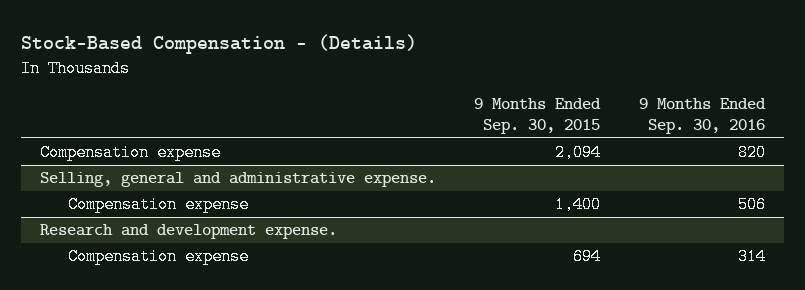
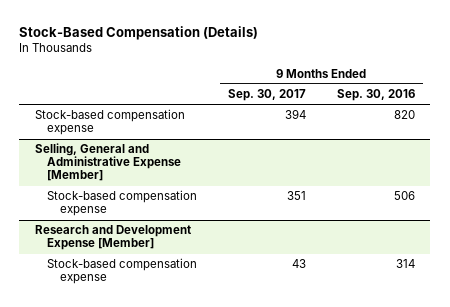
[21,33,418,54] Stock-Based Compensation - (Details) -> [19,25,259,40] Stock-Based Compensation (Details)
[474,98,602,135] 9 Months Ended Sep. 30, 2015 -> none
none -> [228,89,307,102] Sep. 30, 2017
[40,144,222,162] Compensation expense -> [34,109,185,136] Stock-based compensation expense
[40,172,437,188] Selling, general and administrative expense. -> [34,143,182,182] Selling, General and Administrative Expense [Member]
[68,196,250,214] Compensation expense -> [47,190,198,217] Stock-based compensation expense
[40,224,338,240] Research and development expense. -> [34,225,191,251] Research and Development Expense [Member]
[68,248,250,266] Compensation expense -> [47,258,198,285] Stock-based compensation expense

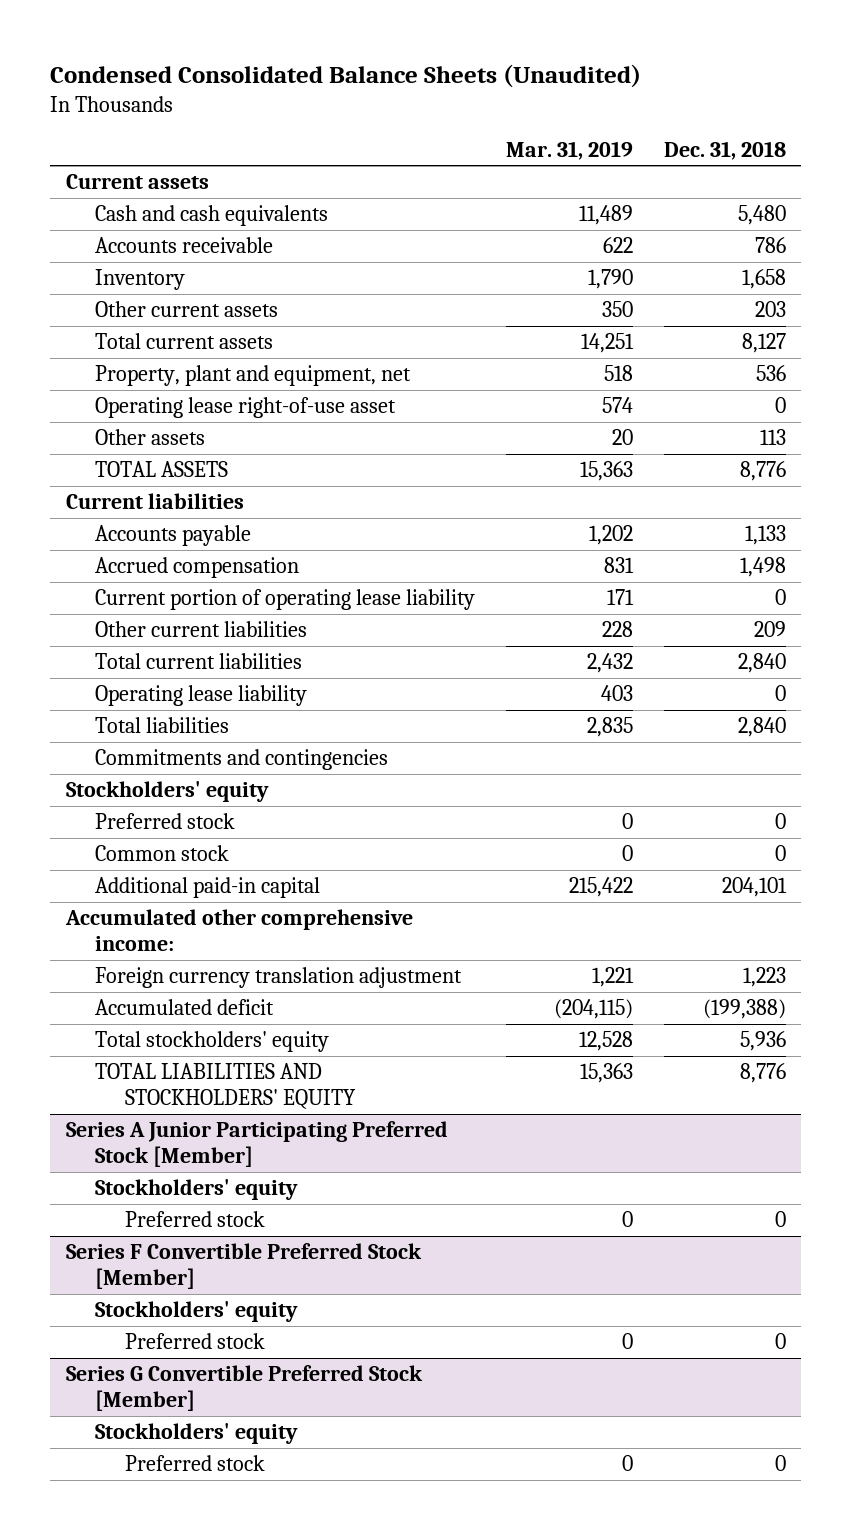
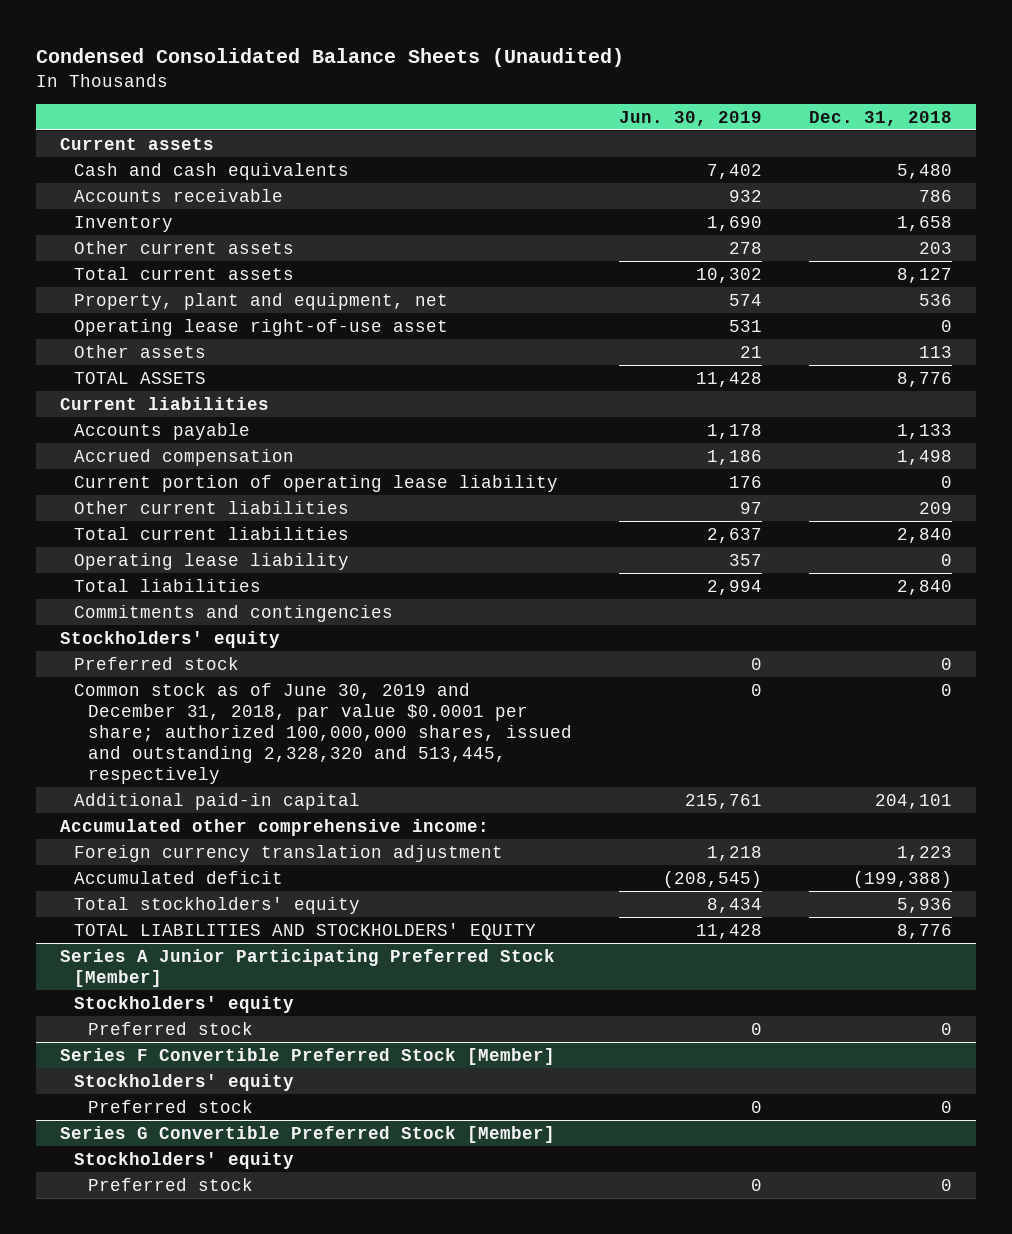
[506,140,634,160] Mar. 31, 2019 -> none
none -> [619,110,763,126] Jun. 30, 2019
[95,845,230,862] Common stock -> [73,682,573,785] Common stock as of June 30, 2019 and December 31, 2018, par value $0.0001 per share; authorized 100,000,000 shares, issued and outstanding 2,328,320 and 513,445, respectively

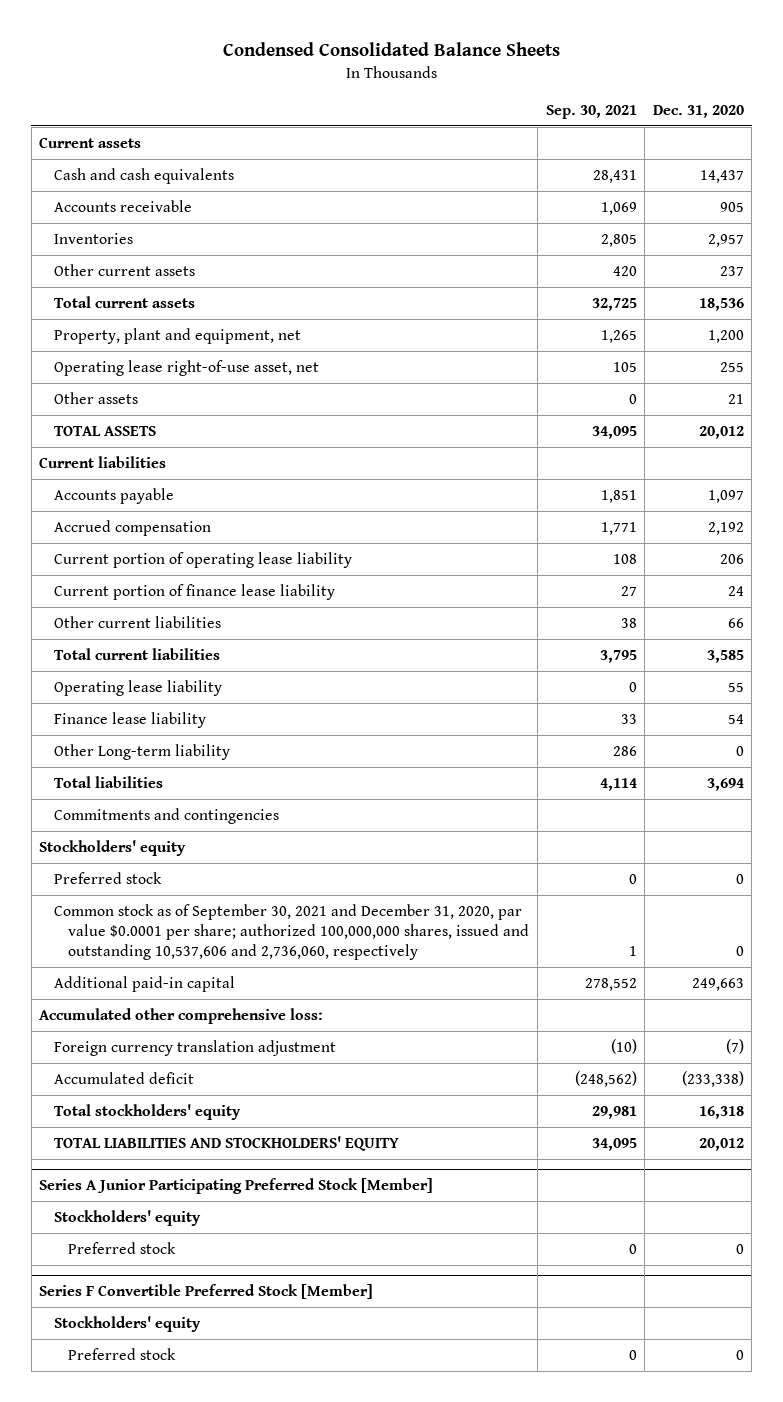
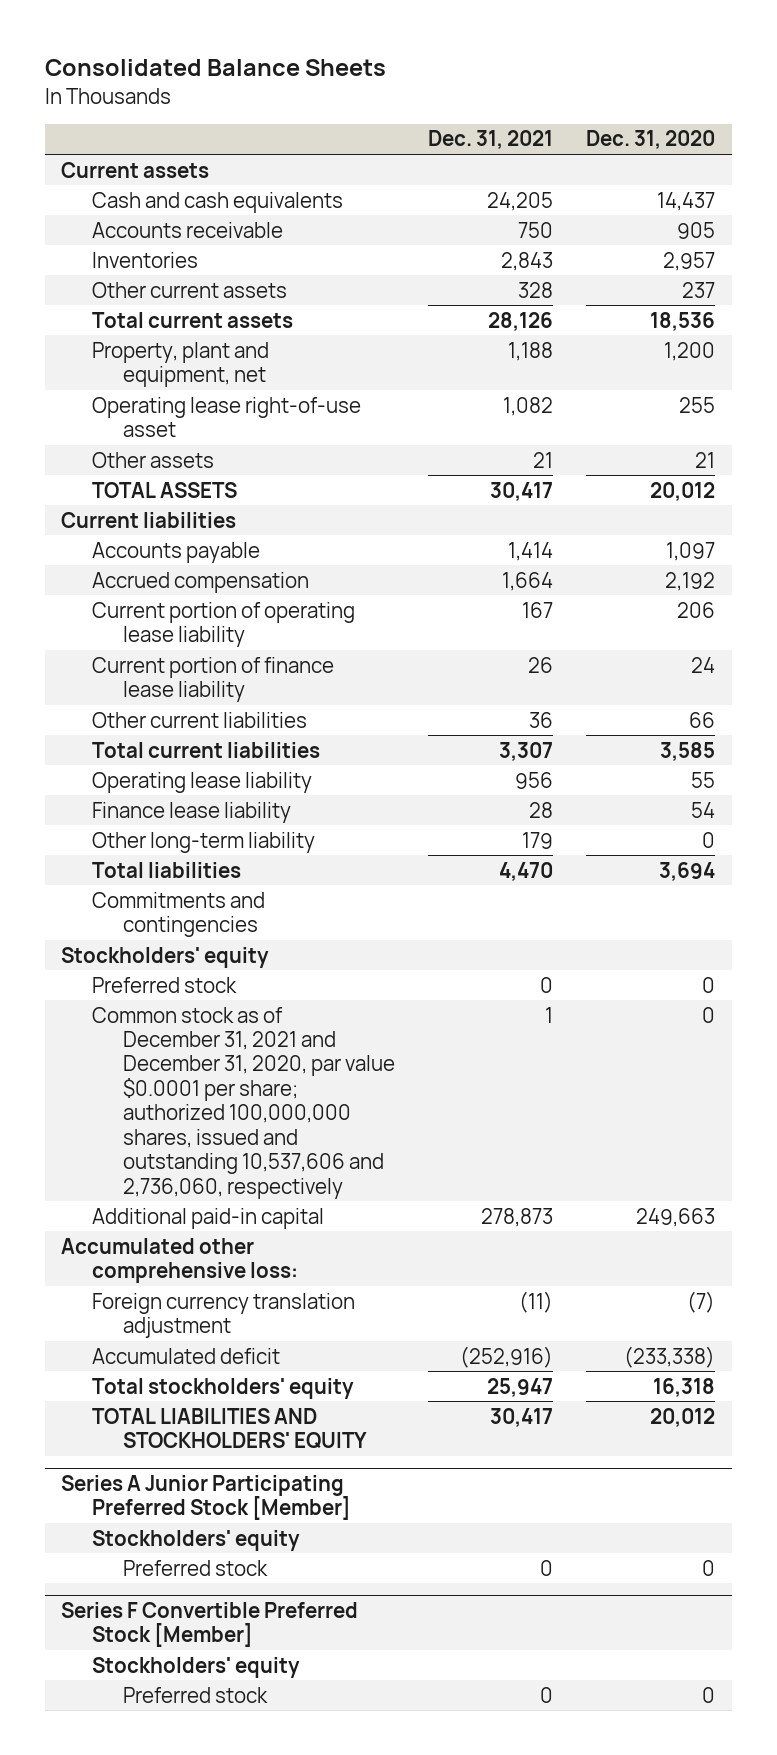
[222,42,560,57] Condensed Consolidated Balance Sheets -> [44,59,386,77] Consolidated Balance Sheets
[545,104,637,119] Sep. 30, 2021 -> none
none -> [428,130,554,150] Dec. 31, 2021
[53,359,319,376] Operating lease right-of-use asset, net -> [92,396,362,438] Operating lease right-of-use asset
[53,743,230,760] Other Long-term liability -> [92,831,316,853] Other long-term liability
[53,903,530,961] Common stock as of September 30, 2021 and December 31, 2020, par value $0.0001 per share; authorized 100,000,000 shares, issued and outstanding 10,537,606 and 2,736,060, respectively -> [92,1006,395,1199] Common stock as of December 31, 2021 and December 31, 2020, par value $0.0001 per share; authorized 100,000,000 shares, issued and outstanding 10,537,606 and 2,736,060, respectively

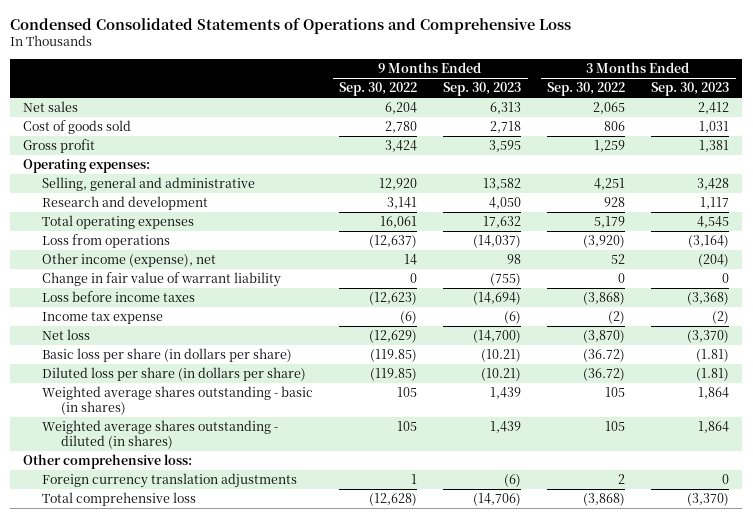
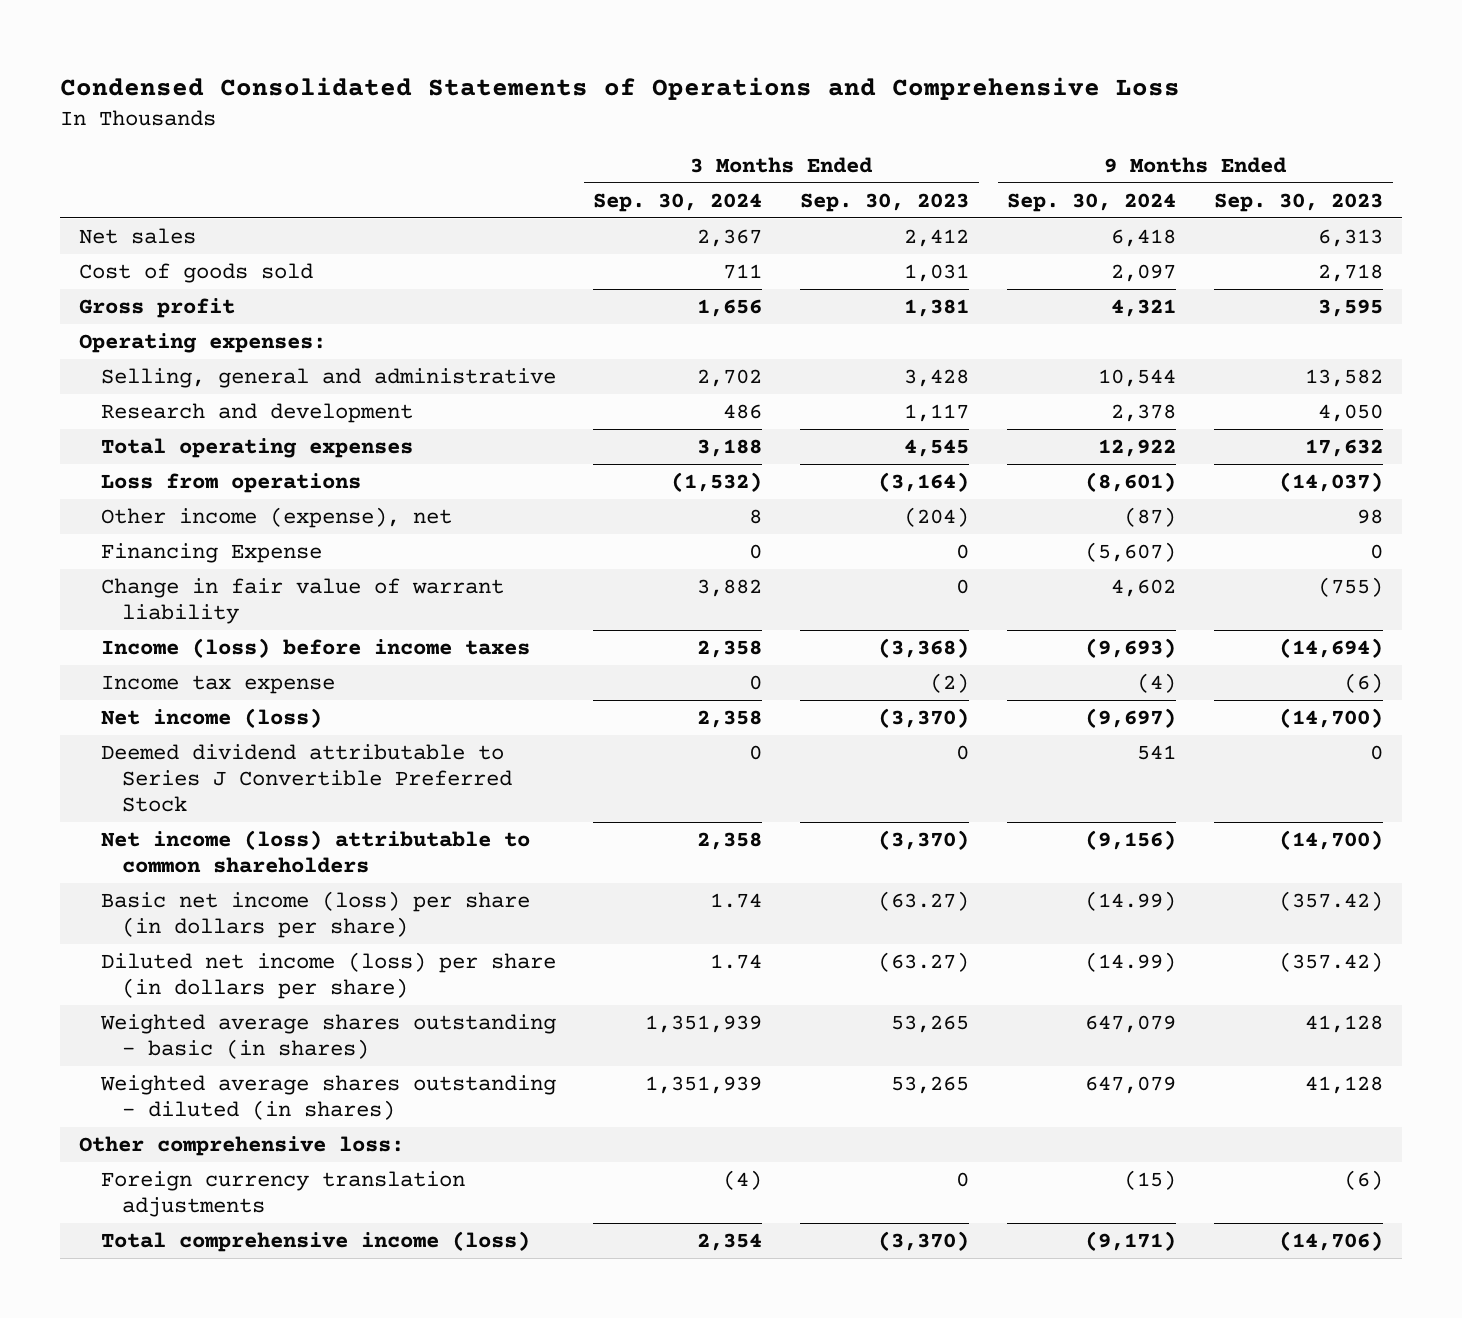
[339,82,418,97] Sep. 30, 2022 -> none
[547,82,626,97] Sep. 30, 2022 -> none
none -> [593,192,763,212] Sep. 30, 2024
none -> [1007,192,1177,212] Sep. 30, 2024
none -> [100,543,322,564] Financing Expense
[42,291,196,303] Loss before income taxes -> [100,638,530,659] Income (loss) before income taxes
[42,329,91,341] Net loss -> [100,708,322,729] Net income (loss)
none -> [100,744,513,813] Deemed dividend attributable to Series J Convertible Preferred Stock
none -> [100,830,530,874] Net income (loss) attributable to common shareholders
[42,348,293,363] Basic loss per share (in dollars per share) -> [100,891,530,939] Basic net income (loss) per share (in dollars per share)
[481,349,522,363] (10.21) -> [1279,891,1384,912] (357.42)
[696,349,730,363] (1.81) -> [878,891,970,912] (63.27)
[42,367,307,382] Diluted loss per share (in dollars per share) -> [100,952,556,1000] Diluted net income (loss) per share (in dollars per share)
[481,368,522,382] (10.21) -> [1279,952,1384,973] (357.42)
[696,368,730,382] (1.81) -> [878,952,970,973] (63.27)
[490,387,522,400] 1,439 -> [1305,1015,1384,1034] 41,128
[698,387,730,400] 1,864 -> [891,1015,970,1034] 53,265
[490,421,522,434] 1,439 -> [1305,1076,1384,1095] 41,128
[698,421,730,434] 1,864 -> [891,1076,970,1095] 53,265
[42,492,197,507] Total comprehensive loss -> [100,1231,530,1253] Total comprehensive income (loss)

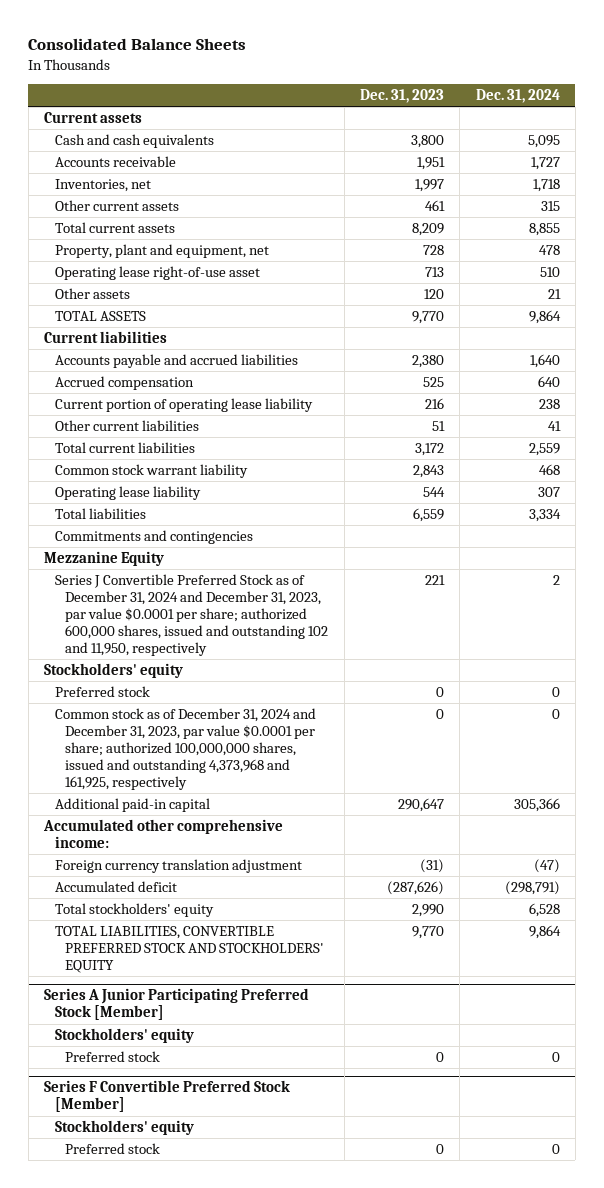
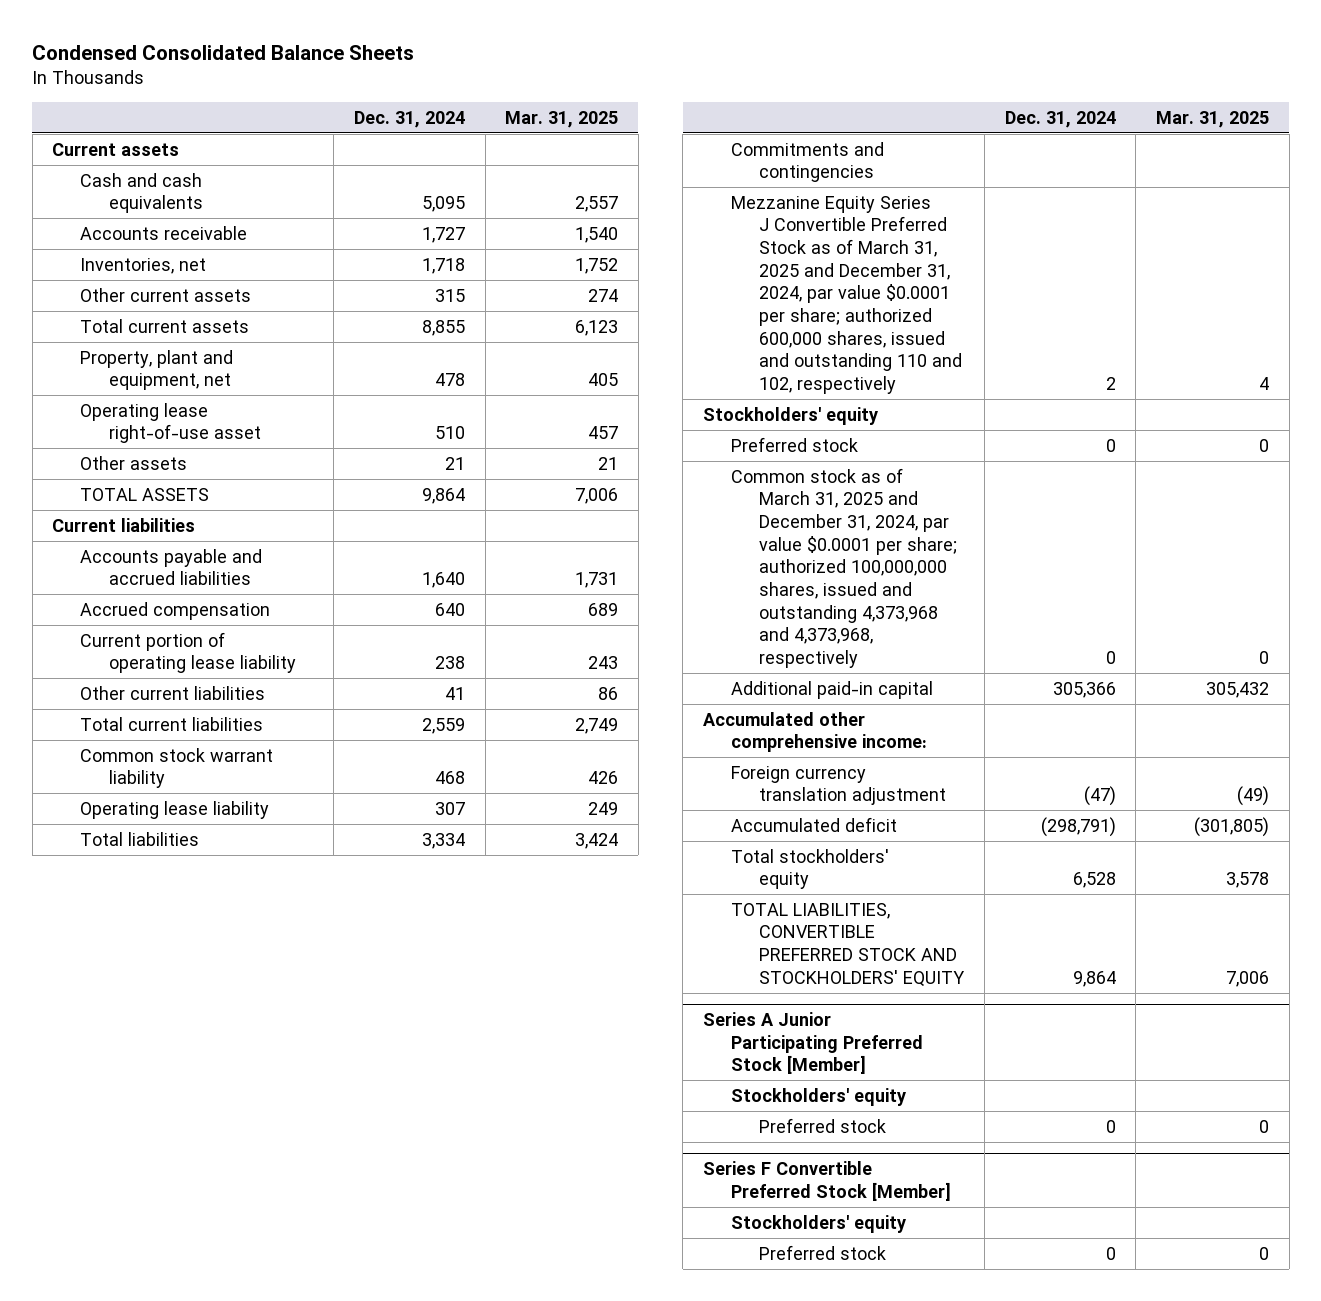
[28,38,247,51] Consolidated Balance Sheets -> [32,44,415,60] Condensed Consolidated Balance Sheets
[360,88,445,103] Dec. 31, 2023 -> none
none -> [505,110,619,128] Mar. 31, 2025
[43,550,164,566] Mezzanine Equity -> none
[54,573,329,656] Series J Convertible Preferred Stock as of December 31, 2024 and December 31, 2023, par value $0.0001 per share; authorized 600,000 shares, issued and outstanding 102 and 11,950, respectively -> [731,195,963,394] Mezzanine Equity Series J Convertible Preferred Stock as of March 31, 2025 and December 31, 2024, par value $0.0001 per share; authorized 600,000 shares, issued and outstanding 110 and 102, respectively
[54,707,316,790] Common stock as of December 31, 2024 and December 31, 2023, par value $0.0001 per share; authorized 100,000,000 shares, issued and outstanding 4,373,968 and 161,925, respectively -> [731,467,958,668] Common stock as of March 31, 2025 and December 31, 2024, par value $0.0001 per share; authorized 100,000,000 shares, issued and outstanding 4,373,968 and 4,373,968, respectively

